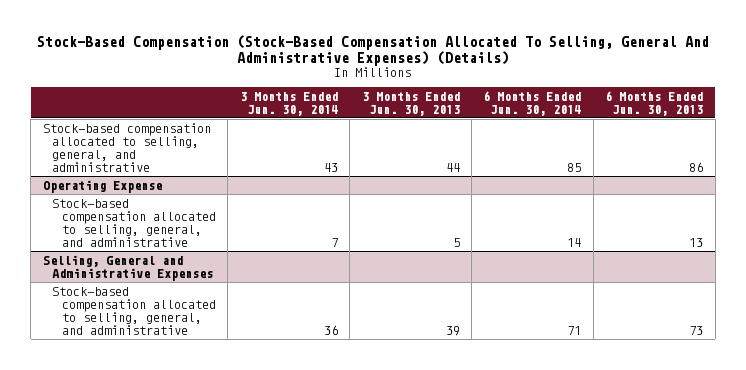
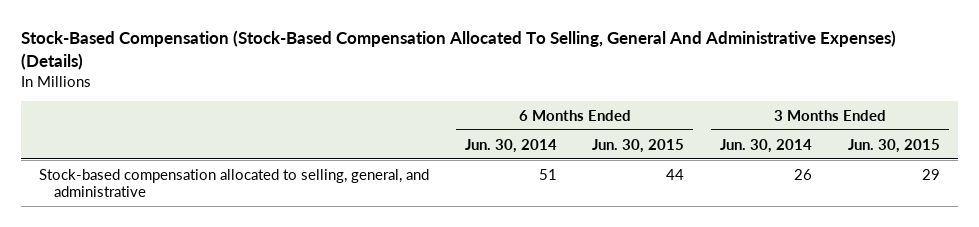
[361,91,460,116] 3 Months Ended Jun. 30, 2013 -> none
[605,90,704,116] 6 Months Ended Jun. 30, 2013 -> none
none -> [592,138,685,153] Jun. 30, 2015
none -> [847,138,940,153] Jun. 30, 2015
[42,179,162,193] Operating Expense -> none
[52,198,216,247] Stock-based compensation allocated to selling, general, and administrative -> none
[42,254,214,281] Selling, General and Administrative Expenses -> none
[52,286,216,335] Stock-based compensation allocated to selling, general, and administrative -> none
[323,162,338,172] 43 -> [794,168,813,180] 26
[567,162,582,172] 85 -> [538,168,557,180] 51

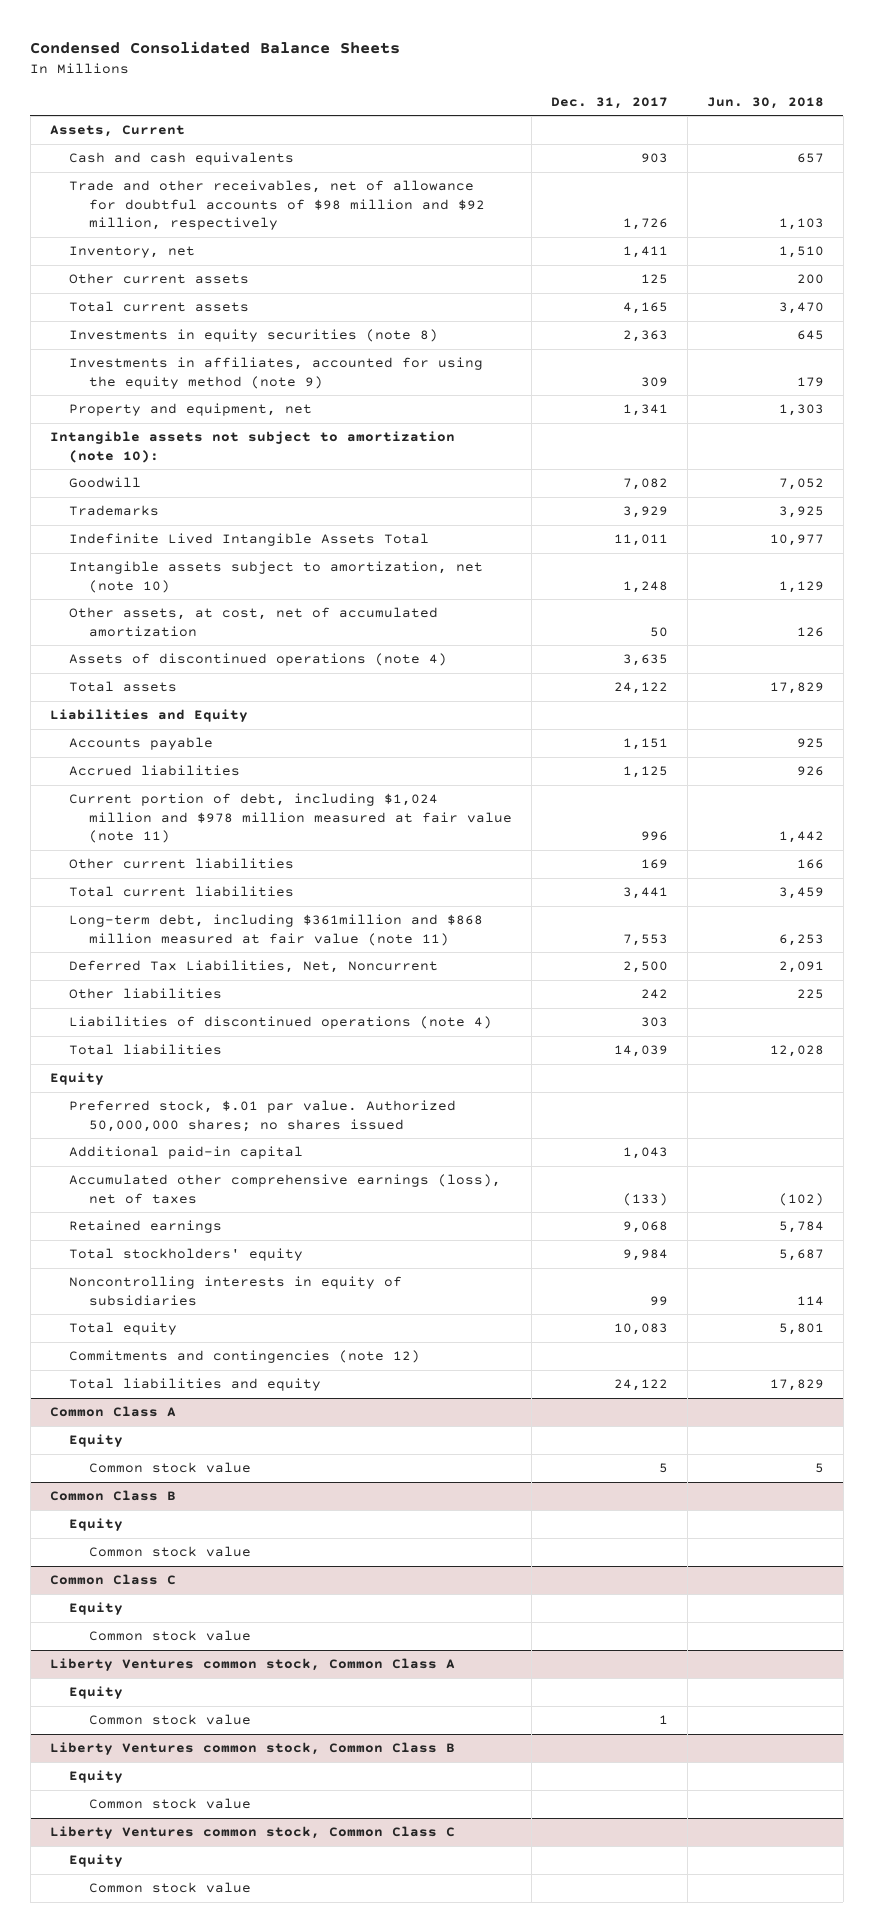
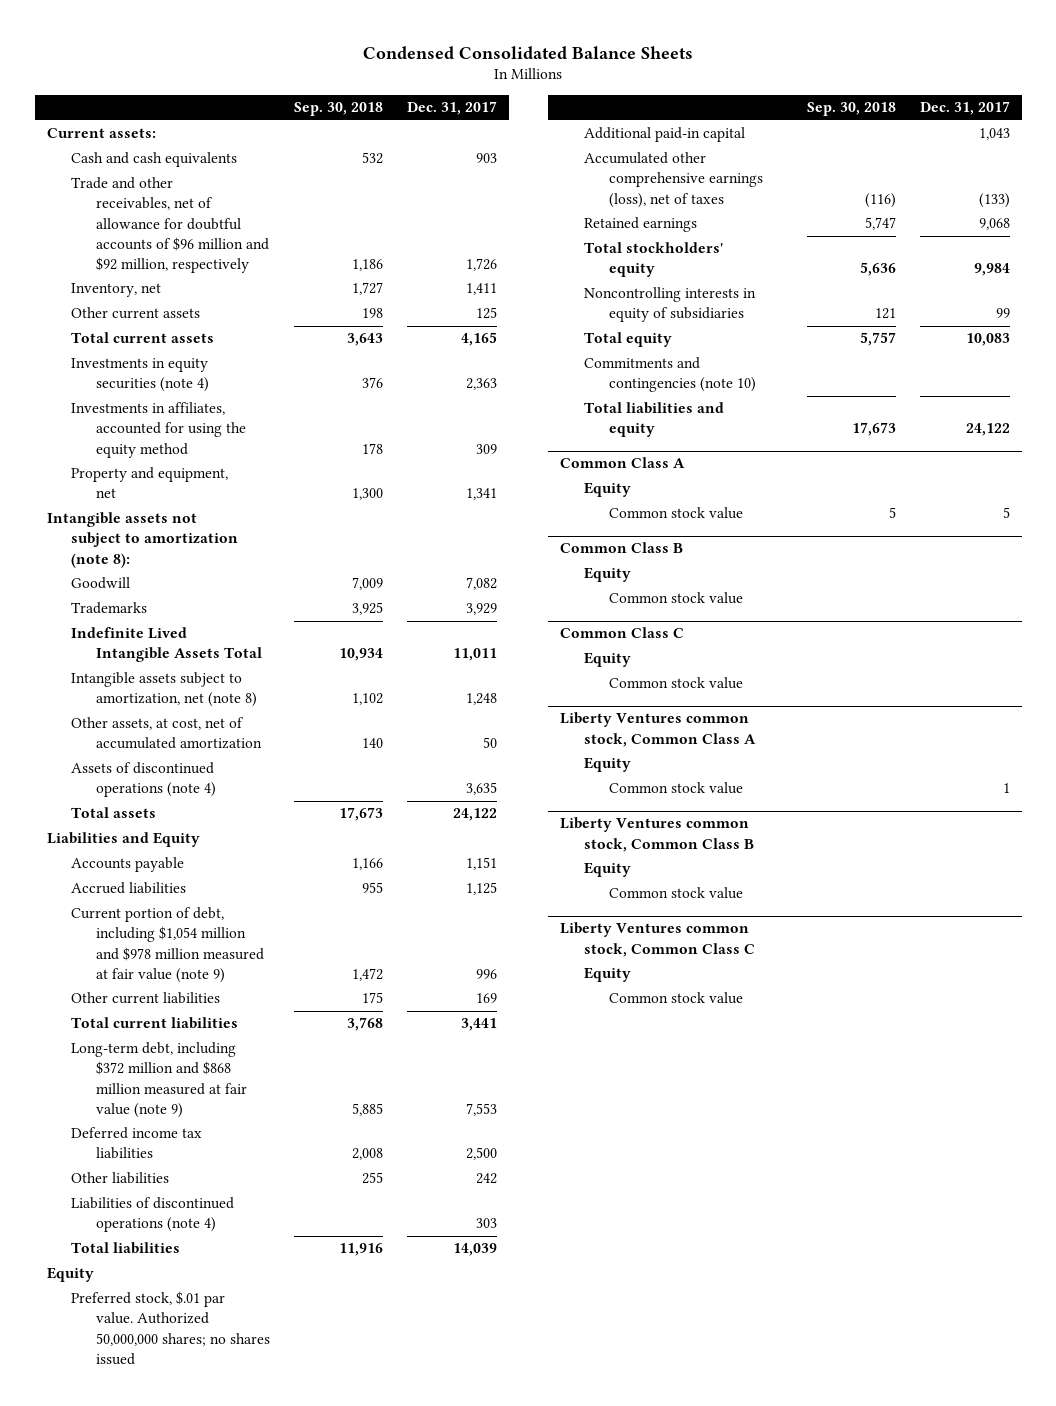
[706,96,824,109] Jun. 30, 2018 -> none
none -> [293,102,383,117] Sep. 30, 2018
[49,125,185,138] Assets, Current -> [46,128,156,139] Current assets:
[69,180,485,231] Trade and other receivables, net of allowance for doubtful accounts of $98 million and $92 million, respectively -> [71,177,269,273] Trade and other receivables, net of allowance for doubtful accounts of $96 million and $92 million, respectively
[69,329,439,343] Investments in equity securities (note 8) -> [71,358,209,393] Investments in equity securities (note 4)
[69,357,484,389] Investments in affiliates, accounted for using the equity method (note 9) -> [71,402,246,458] Investments in affiliates, accounted for using the equity method
[49,431,455,463] Intangible assets not subject to amortization (note 10): -> [46,512,239,568] Intangible assets not subject to amortization (note 8):
[69,561,484,593] Intangible assets subject to amortization, net (note 10) -> [71,672,257,708] Intangible assets subject to amortization, net (note 8)
[69,793,512,844] Current portion of debt, including $1,024 million and $978 million measured at fair value (note 11) -> [71,907,264,983] Current portion of debt, including $1,054 million and $978 million measured at fair value (note 9)
[69,914,484,946] Long-term debt, including $361million and $868 million measured at fair value (note 11) -> [71,1042,247,1118] Long-term debt, including $372 million and $868 million measured at fair value (note 9)
[69,960,439,974] Deferred Tax Liabilities, Net, Noncurrent -> [71,1127,203,1160] Deferred income tax liabilities
[69,1350,421,1364] Commitments and contingencies (note 12) -> [584,357,756,393] Commitments and contingencies (note 10)

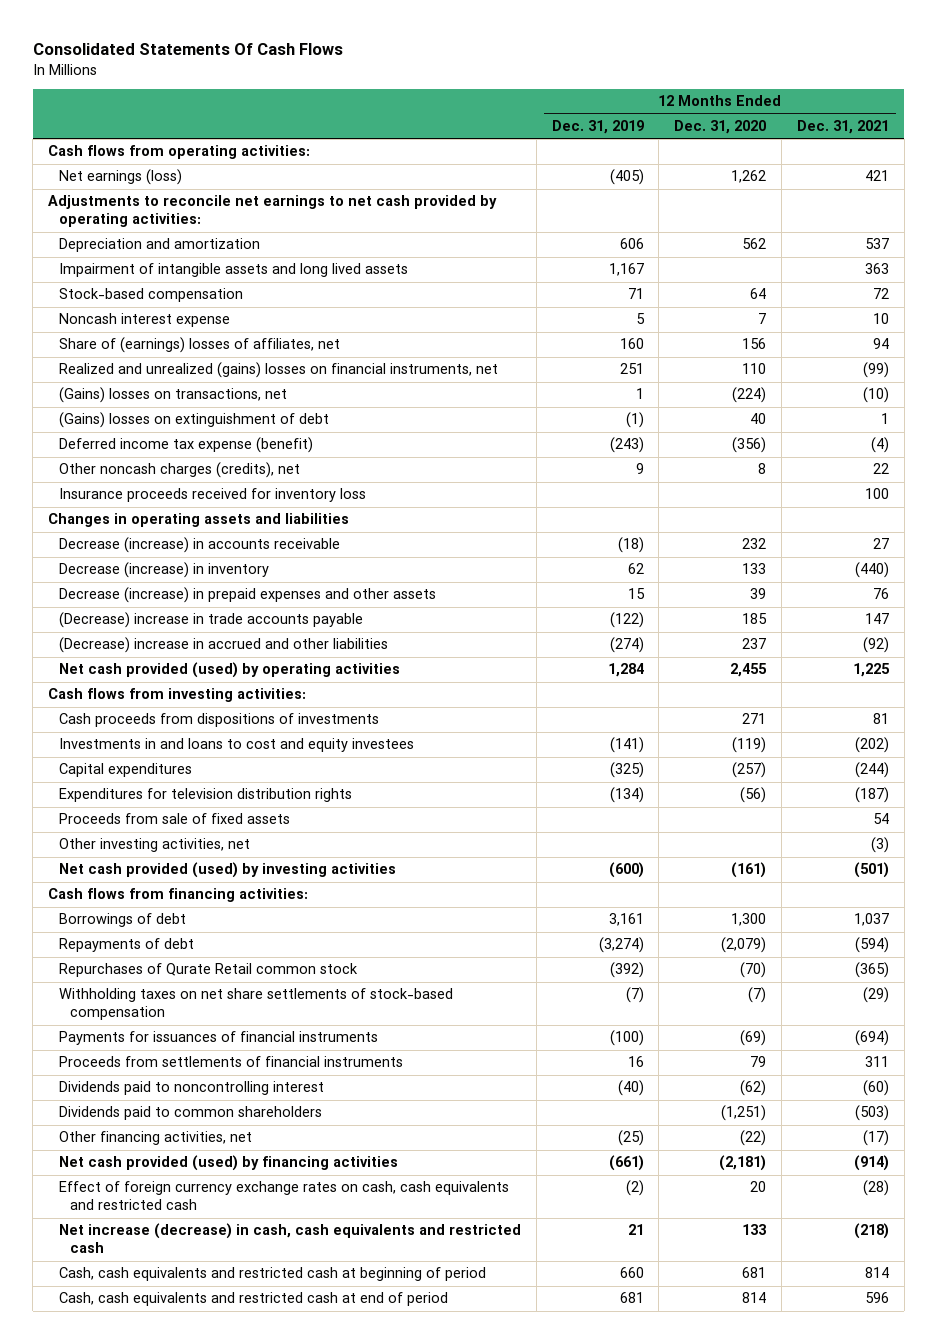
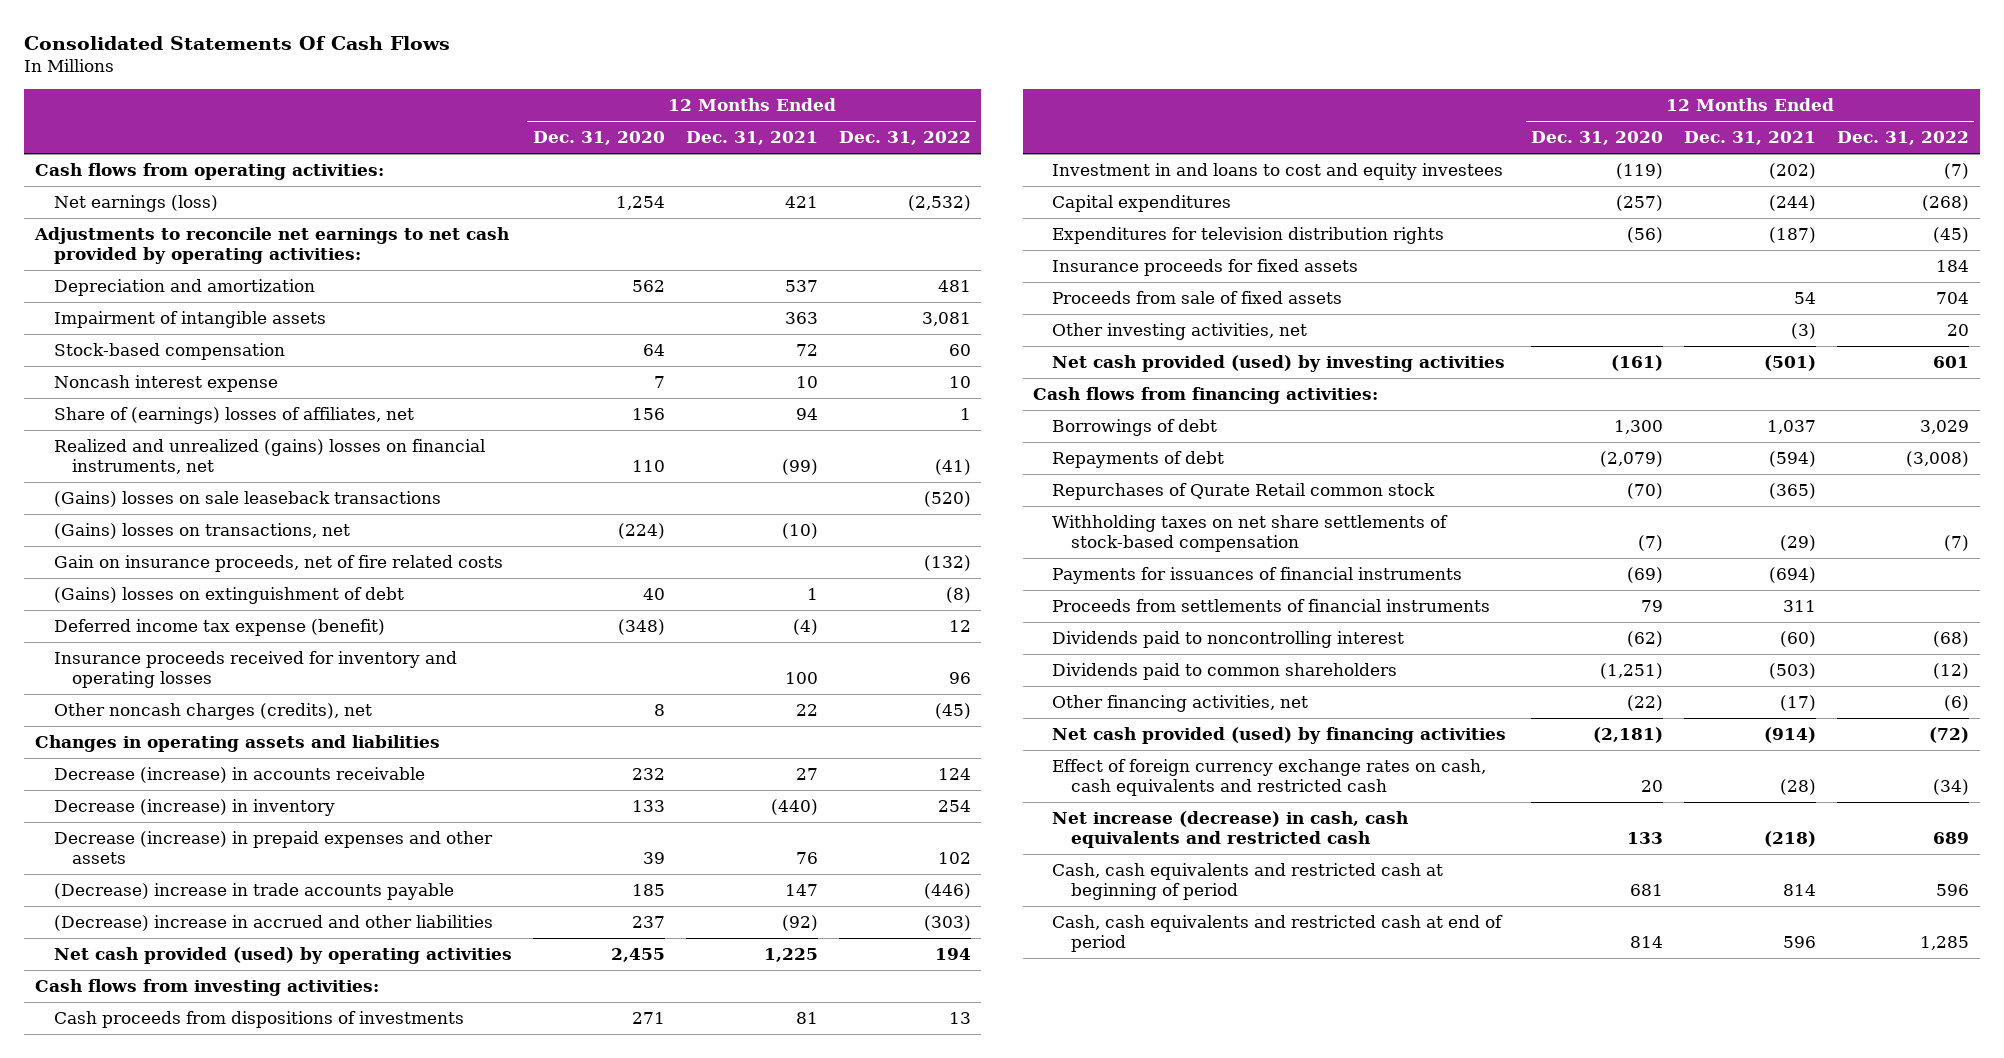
[551,120,644,135] Dec. 31, 2019 -> none
none -> [838,131,971,146] Dec. 31, 2022
[731,170,767,184] 1,262 -> [615,196,665,211] 1,254
[58,263,408,278] Impairment of intangible assets and long lived assets -> [53,311,326,329] Impairment of intangible assets
none -> [53,491,441,508] (Gains) losses on sale leaseback transactions
none -> [53,555,503,573] Gain on insurance proceeds, net of fire related costs
[732,437,767,454] (356) -> [617,619,665,636] (348)
none -> [53,651,457,689] Insurance proceeds received for inventory and operating losses
[58,488,366,503] Insurance proceeds received for inventory loss -> none
[58,738,414,753] Investments in and loans to cost and equity investees -> [1051,163,1503,181] Investment in and loans to cost and equity investees
none -> [1051,259,1358,277] Insurance proceeds for fixed assets

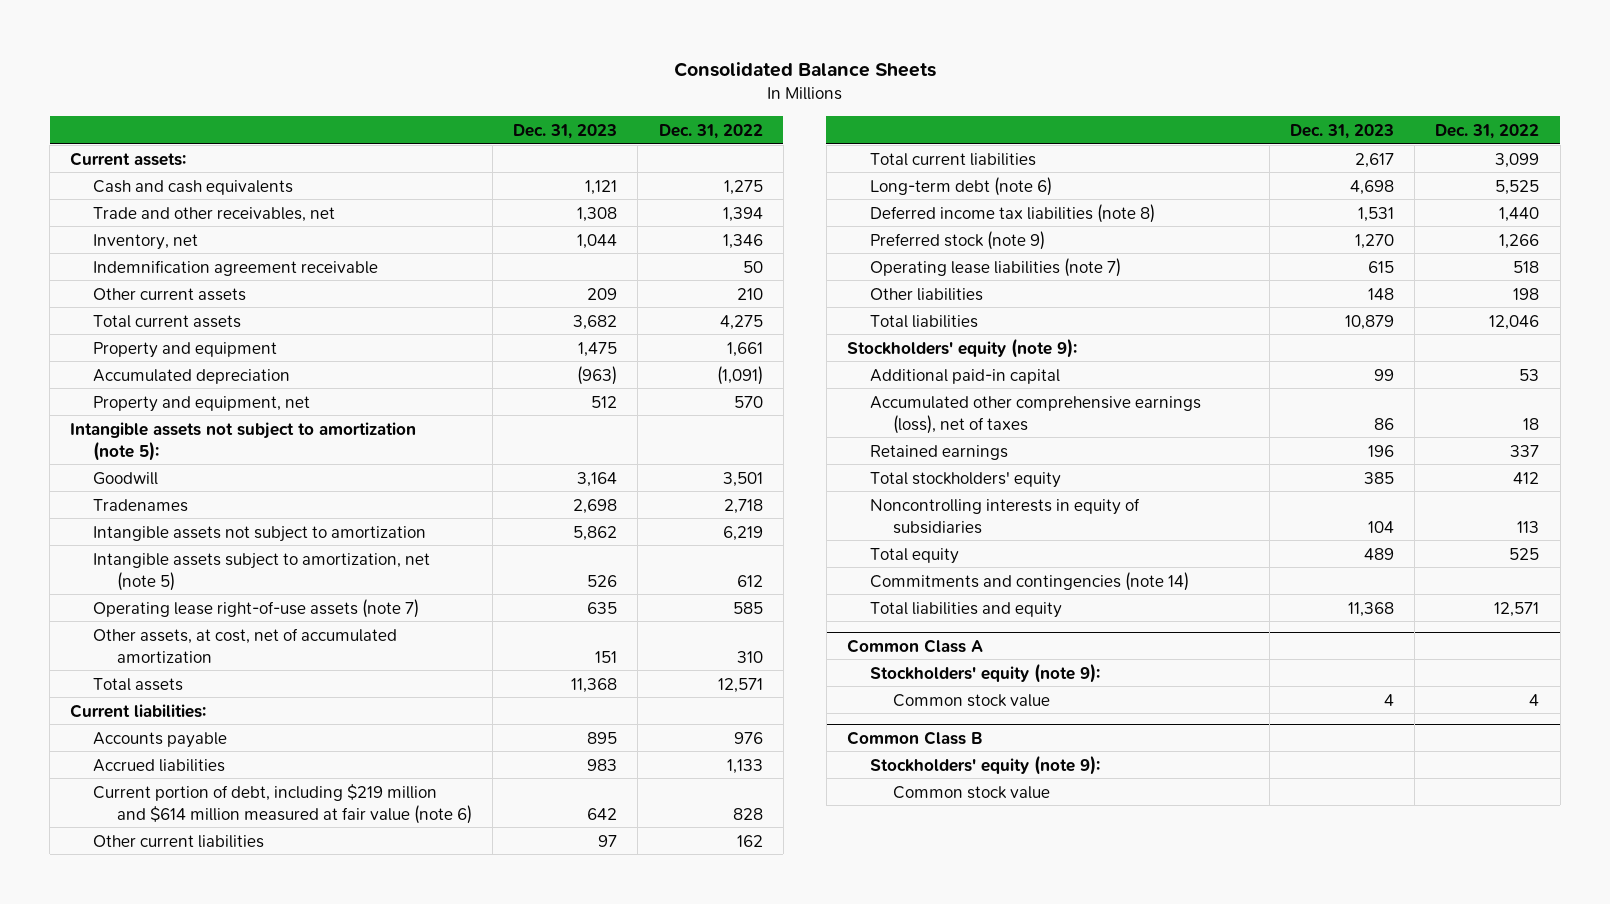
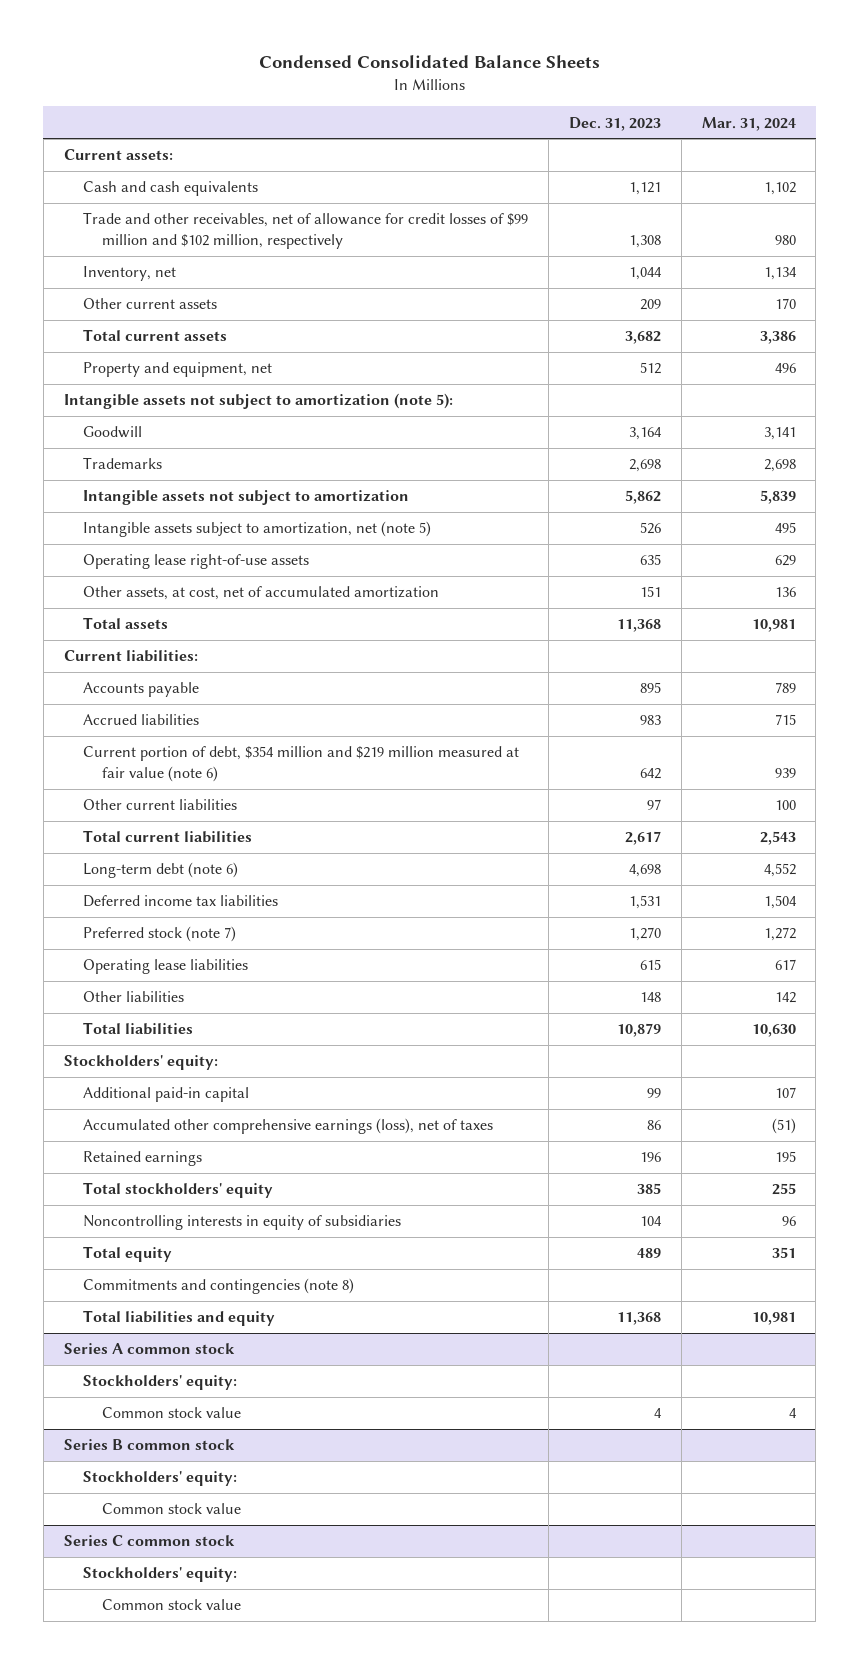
[673,62,936,78] Consolidated Balance Sheets -> [258,55,600,69] Condensed Consolidated Balance Sheets
[658,123,763,139] Dec. 31, 2022 -> none
none -> [701,116,796,131] Mar. 31, 2024
[93,206,336,222] Trade and other receivables, net -> [82,212,528,250] Trade and other receivables, net of allowance for credit losses of $99 million and $102 million, respectively
[93,259,379,276] Indemnification agreement receivable -> none
[93,341,278,358] Property and equipment -> none
[93,368,291,384] Accumulated depreciation -> none
[93,498,189,512] Tradenames -> [82,457,162,470] Trademarks
[93,598,420,618] Operating lease right-of-use assets (note 7) -> [82,554,309,570] Operating lease right-of-use assets
[93,783,472,824] Current portion of debt, including $219 million and $614 million measured at fair value (note 6) -> [82,746,519,783] Current portion of debt, $354 million and $219 million measured at fair value (note 6)
[870,203,1156,223] Deferred income tax liabilities (note 8) -> [82,895,278,908] Deferred income tax liabilities
[870,230,1046,250] Preferred stock (note 9) -> [82,926,236,943] Preferred stock (note 7)
[870,257,1122,277] Operating lease liabilities (note 7) -> [82,959,248,975] Operating lease liabilities
[847,337,1078,358] Stockholders' equity (note 9): -> [63,1055,218,1071] Stockholders' equity:
[870,571,1190,591] Commitments and contingencies (note 14) -> [82,1278,354,1295] Commitments and contingencies (note 8)
[847,638,984,653] Common Class A -> [63,1343,235,1355] Series A common stock
[870,662,1101,683] Stockholders' equity (note 9): -> [82,1375,237,1391] Stockholders' equity:
[847,730,984,745] Common Class B -> [63,1439,235,1451] Series B common stock
[870,754,1101,775] Stockholders' equity (note 9): -> [82,1471,237,1487] Stockholders' equity:
none -> [63,1535,235,1547] Series C common stock
none -> [82,1567,237,1583] Stockholders' equity:
none -> [102,1599,242,1611] Common stock value

